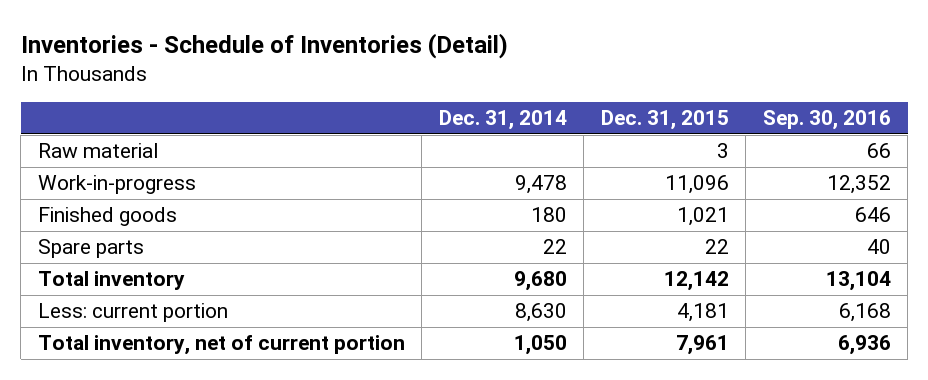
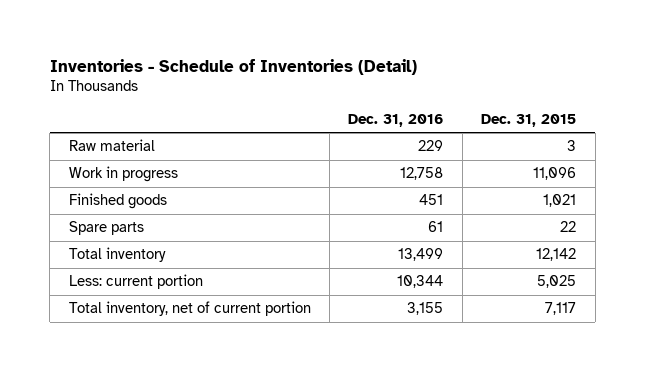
[438,110,567,131] Dec. 31, 2014 -> none
[762,110,891,131] Sep. 30, 2016 -> none
none -> [348,113,444,127] Dec. 31, 2016
[37,175,196,195] Work-in-progress -> [68,166,178,183] Work in progress
[676,303,729,323] 4,181 -> [537,275,577,289] 5,025
[675,335,729,356] 7,961 -> [545,302,577,316] 7,117

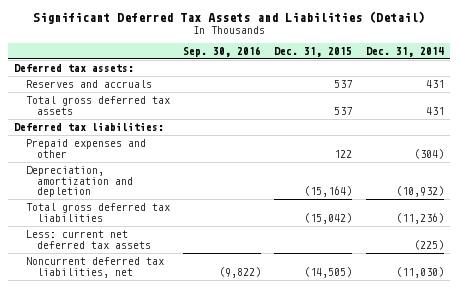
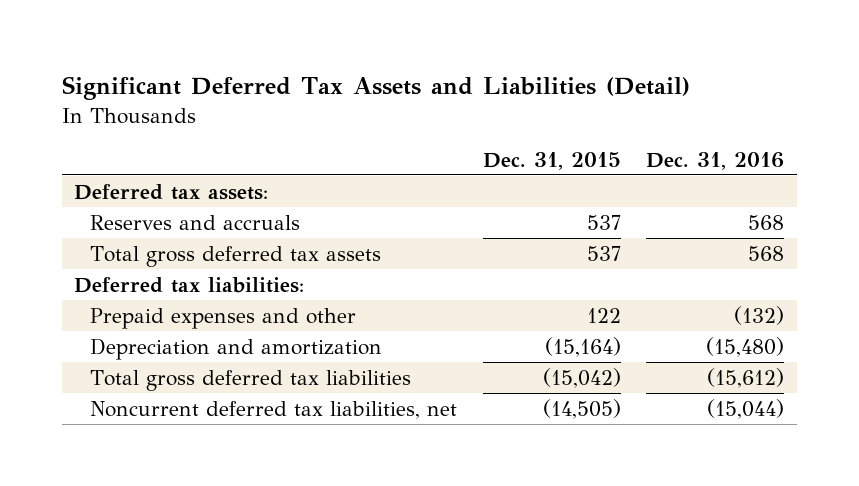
[183,45,262,57] Sep. 30, 2016 -> none
[365,46,444,57] Dec. 31, 2014 -> none
none -> [646,151,785,170] Dec. 31, 2016
[25,166,134,198] Depreciation, amortization and depletion -> [90,337,383,360] Depreciation and amortization
[25,230,152,249] Less: current net deferred tax assets -> none

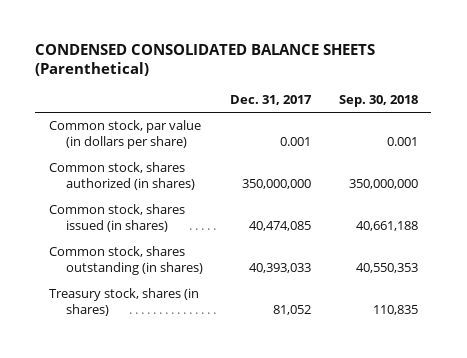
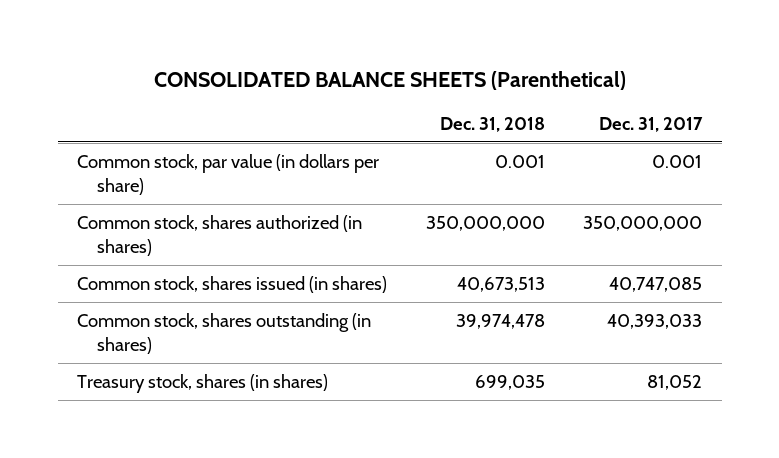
[35,43,376,77] CONDENSED CONSOLIDATED BALANCE SHEETS (Parenthetical) -> [153,70,626,90] CONSOLIDATED BALANCE SHEETS (Parenthetical)
[338,95,418,108] Sep. 30, 2018 -> none
none -> [439,116,545,132] Dec. 31, 2018
[249,221,312,232] 40,474,085 -> [609,276,703,292] 40,747,085

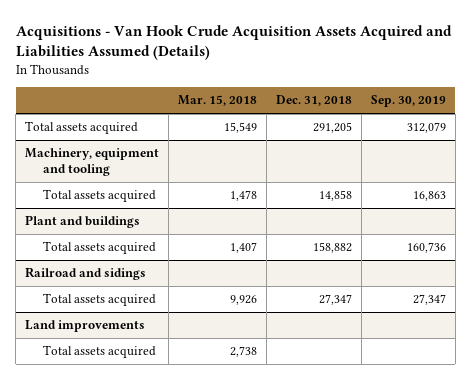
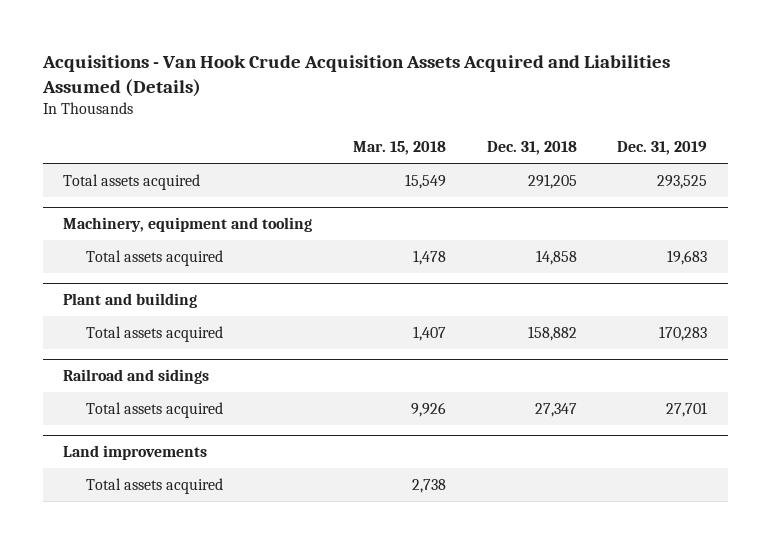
[370,95,446,108] Sep. 30, 2019 -> none
none -> [617,141,708,156] Dec. 31, 2019
[25,215,141,229] Plant and buildings -> [63,293,198,309] Plant and building

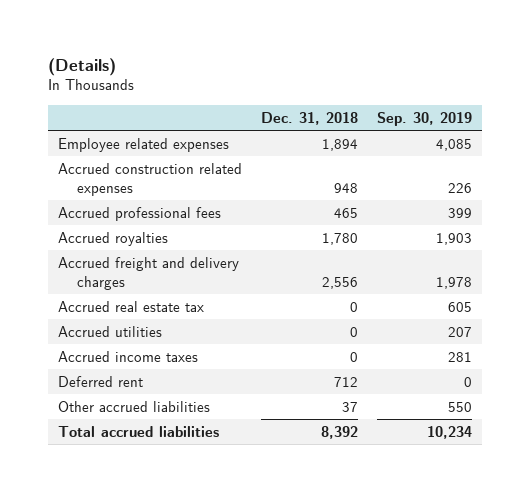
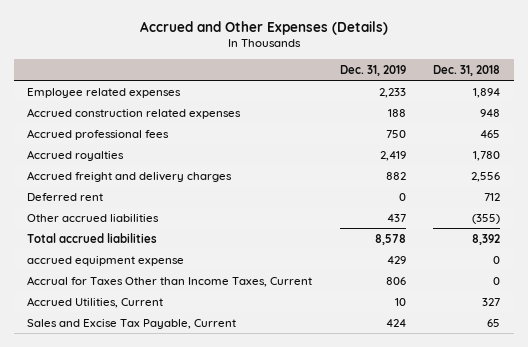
[47,57,116,76] (Details) -> [139,20,388,35] Accrued and Other Expenses (Details)
[377,111,473,126] Sep. 30, 2019 -> none
none -> [339,64,406,76] Dec. 31, 2019
[57,300,204,312] Accrued real estate tax -> none
[57,325,162,337] Accrued utilities -> none
[57,350,198,362] Accrued income taxes -> none
[341,401,358,412] 37 -> [472,213,501,224] (355)
none -> [27,255,185,266] accrued equipment expense
none -> [27,275,313,287] Accrual for Taxes Other than Income Taxes, Current
none -> [27,296,164,308] Accrued Utilities, Current
none -> [27,318,237,329] Sales and Excise Tax Payable, Current

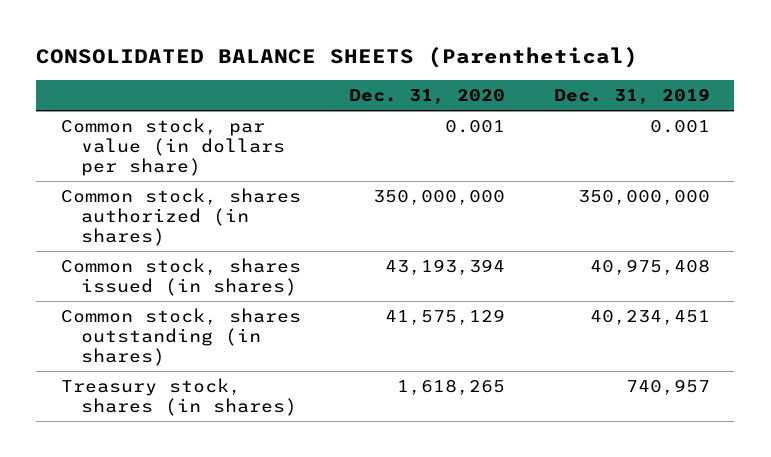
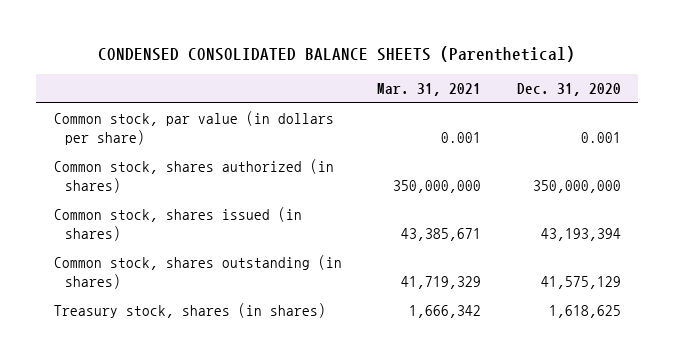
[36,46,639,68] CONSOLIDATED BALANCE SHEETS (Parenthetical) -> [98,45,576,62] CONDENSED CONSOLIDATED BALANCE SHEETS (Parenthetical)
[553,88,710,106] Dec. 31, 2019 -> none
none -> [377,83,482,97] Mar. 31, 2021
[397,379,506,396] 1,618,265 -> [548,305,621,319] 1,618,625

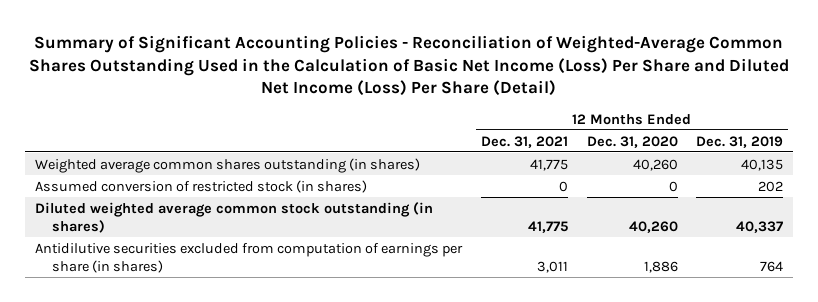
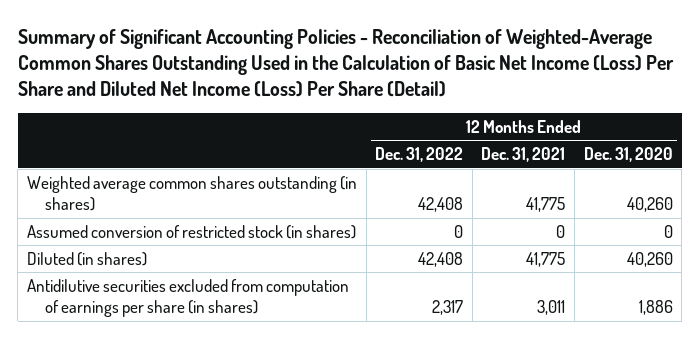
[696,135,784,148] Dec. 31, 2019 -> none
none -> [375,147,464,163] Dec. 31, 2022
[34,201,433,233] Diluted weighted average common stock outstanding (in shares) -> [26,251,147,266] Diluted (in shares)

